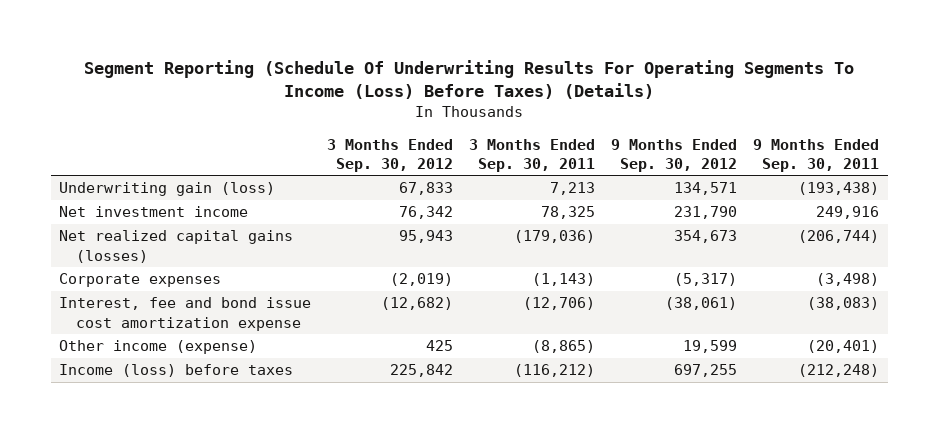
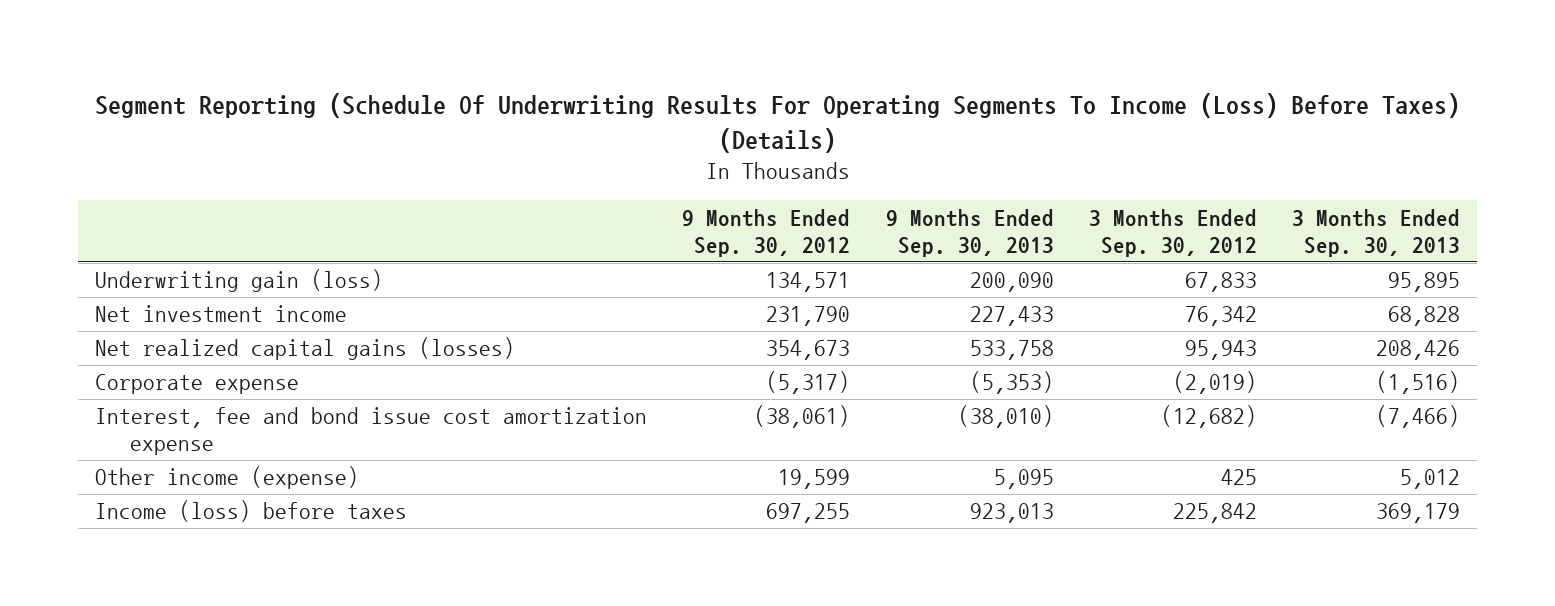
[469,138,596,172] 3 Months Ended Sep. 30, 2011 -> none
[753,138,880,172] 9 Months Ended Sep. 30, 2011 -> none
none -> [885,208,1054,257] 9 Months Ended Sep. 30, 2013
none -> [1291,208,1460,257] 3 Months Ended Sep. 30, 2013
[58,273,221,288] Corporate expenses -> [95,374,300,395] Corporate expense

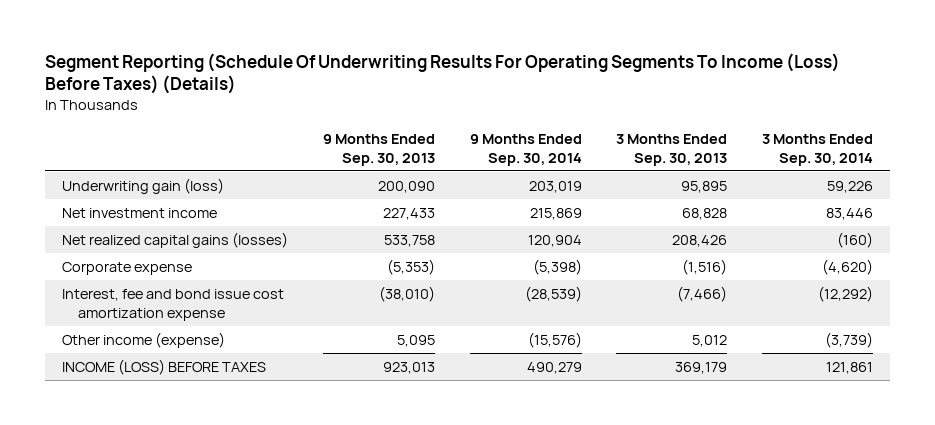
[682,208,851,257] 9 Months Ended Sep. 30, 2012 -> none
[1088,208,1257,257] 3 Months Ended Sep. 30, 2012 -> none
none -> [469,133,582,166] 9 Months Ended Sep. 30, 2014
none -> [761,133,873,166] 3 Months Ended Sep. 30, 2014
[95,500,408,523] Income (loss) before taxes -> [62,358,267,375] INCOME (LOSS) BEFORE TAXES

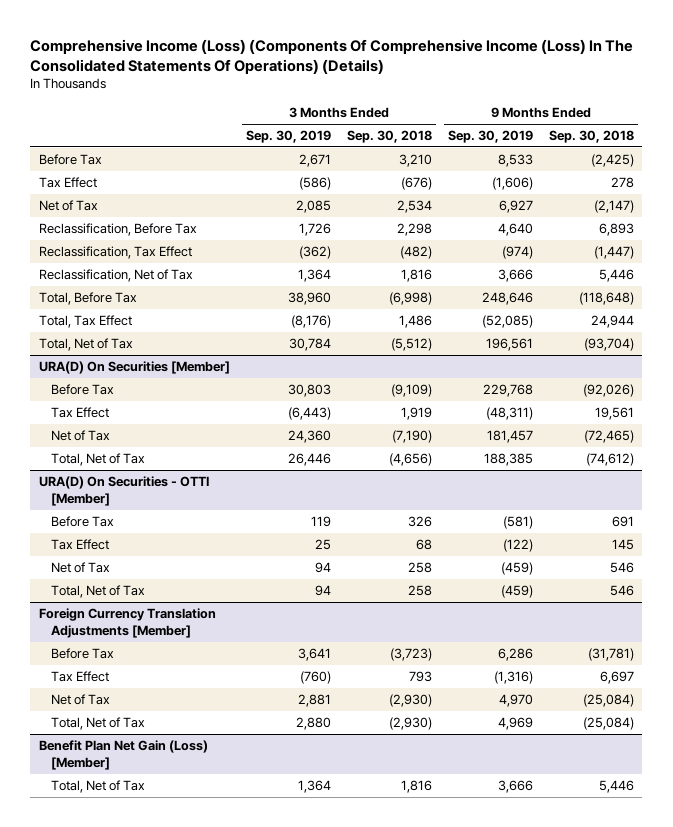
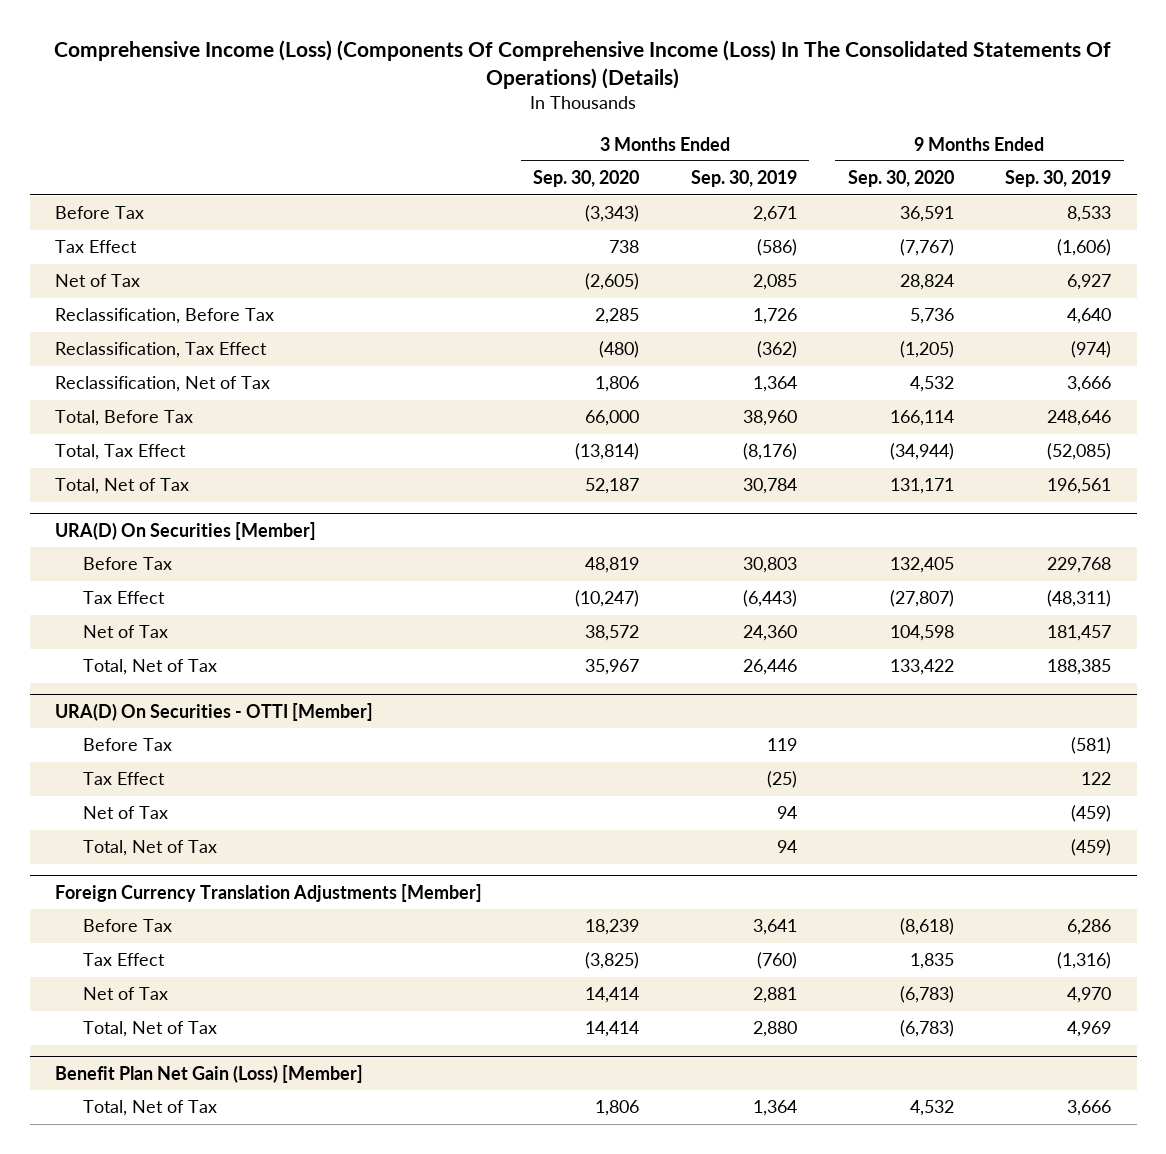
[346,130,432,144] Sep. 30, 2018 -> none
[549,130,635,144] Sep. 30, 2018 -> none
none -> [533,170,640,188] Sep. 30, 2020
none -> [847,170,954,188] Sep. 30, 2020
[314,539,331,551] 25 -> [766,771,797,789] (25)
[503,539,534,553] (122) -> [1080,772,1111,786] 122

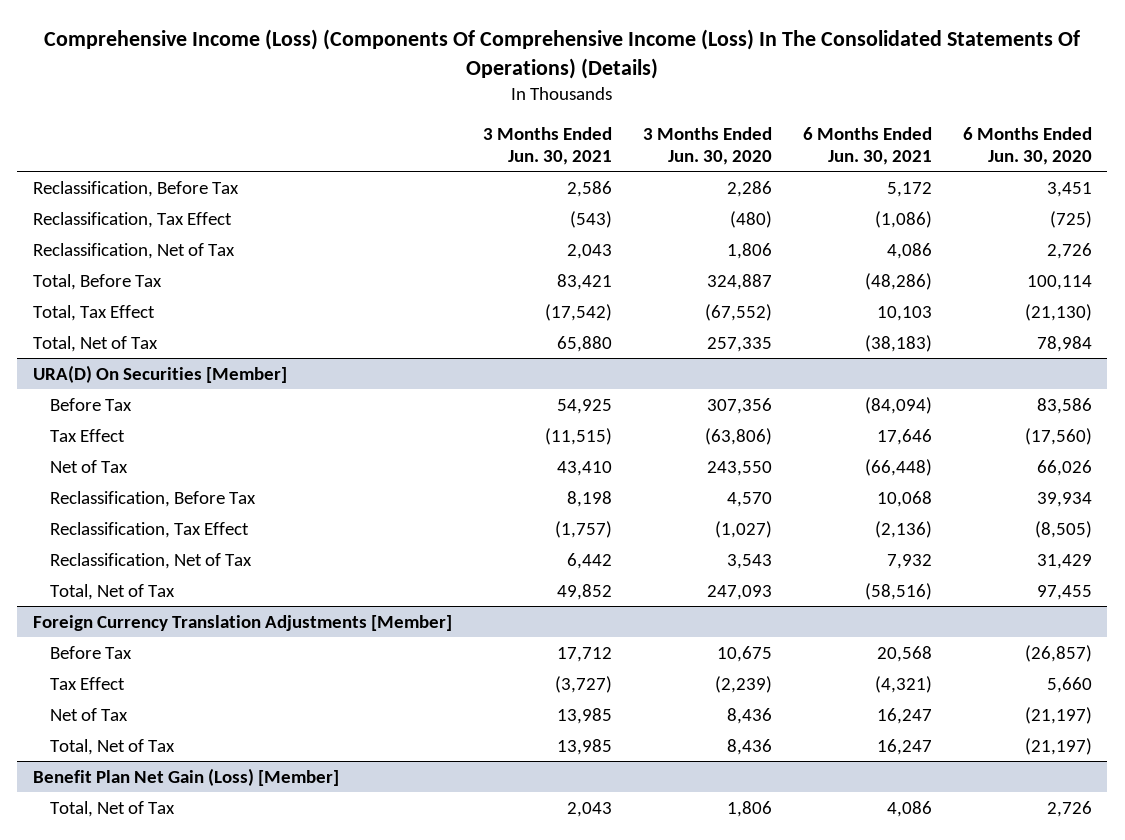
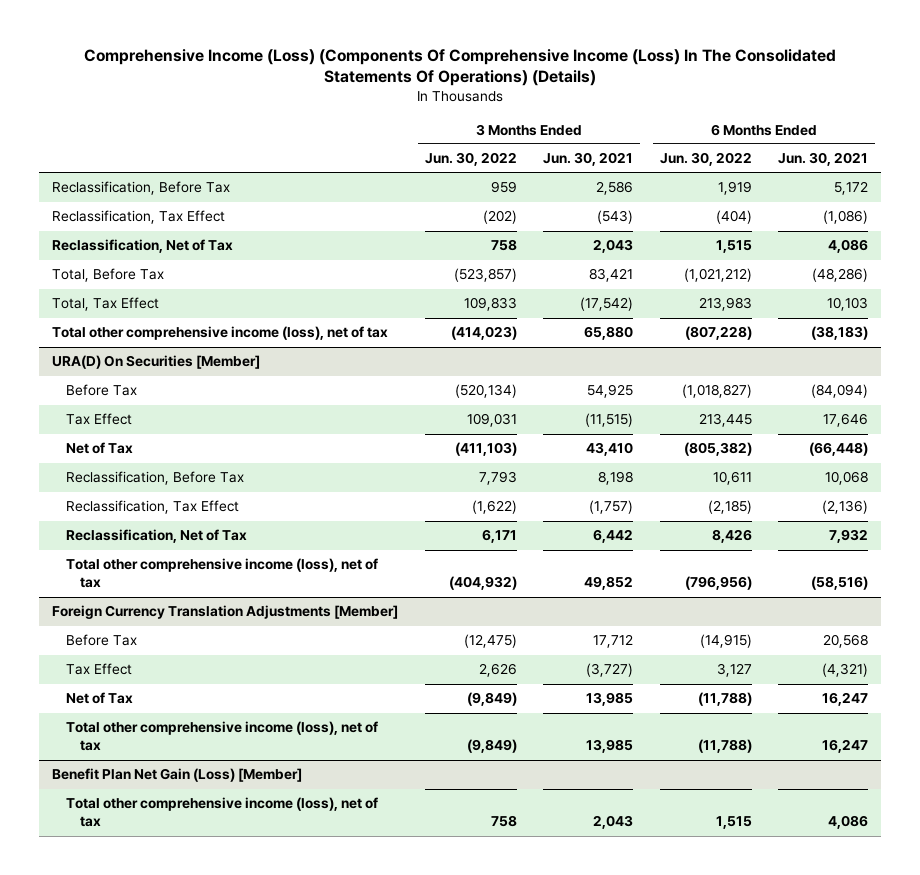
[642,127,772,165] 3 Months Ended Jun. 30, 2020 -> none
[962,127,1092,165] 6 Months Ended Jun. 30, 2020 -> none
none -> [424,152,517,167] Jun. 30, 2022
none -> [659,152,752,167] Jun. 30, 2022
[32,335,158,352] Total, Net of Tax -> [51,326,388,341] Total other comprehensive income (loss), net of tax
[49,583,175,600] Total, Net of Tax -> [66,558,379,589] Total other comprehensive income (loss), net of tax
[49,738,175,755] Total, Net of Tax -> [66,721,379,752] Total other comprehensive income (loss), net of tax
[49,800,175,817] Total, Net of Tax -> [66,797,379,828] Total other comprehensive income (loss), net of tax

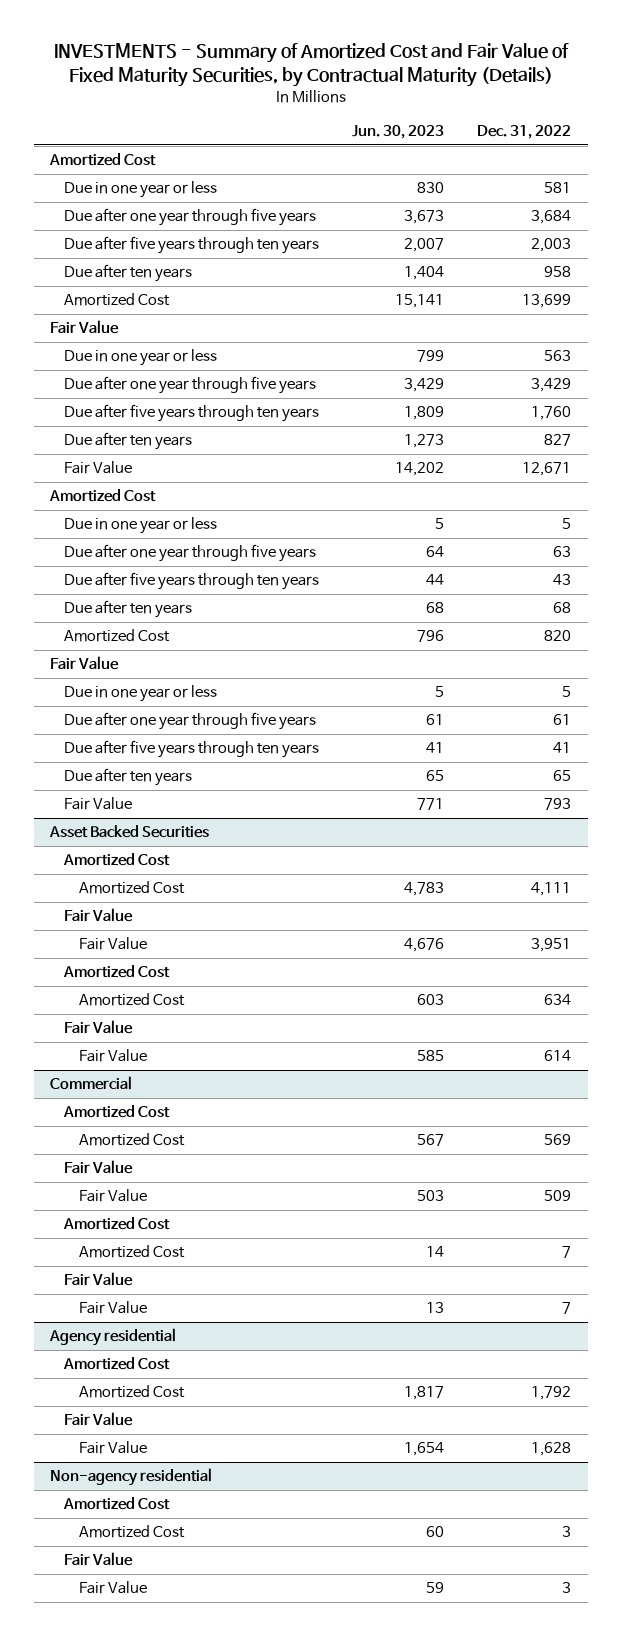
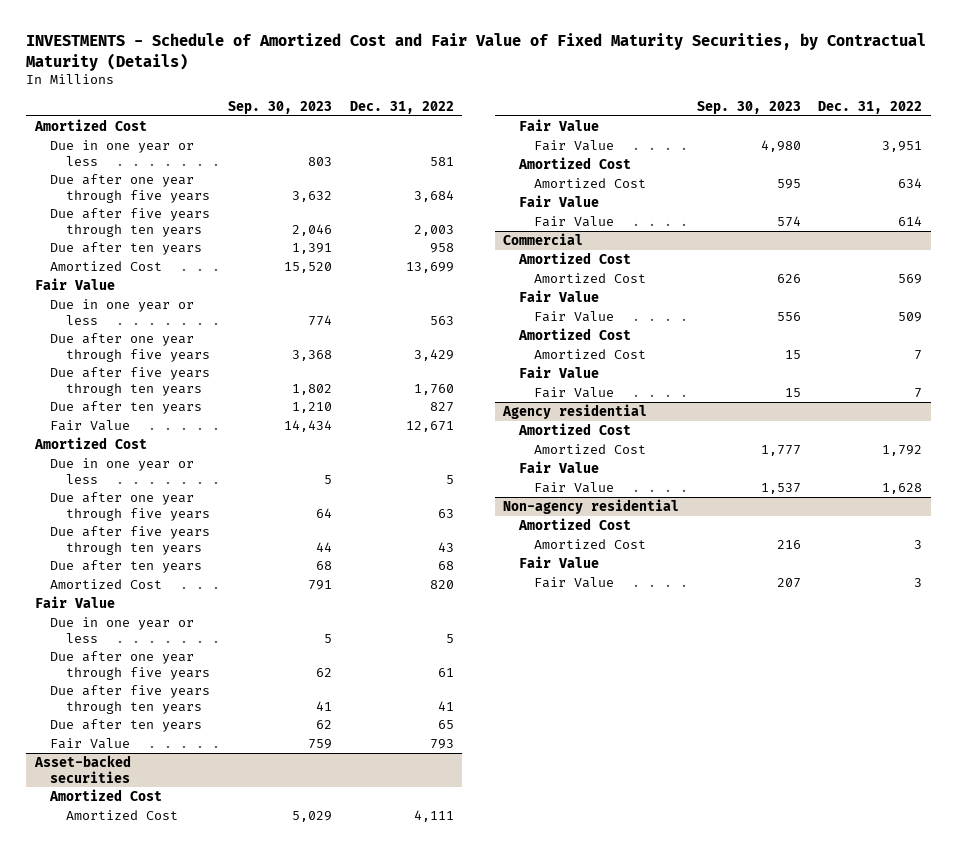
[53,43,569,88] INVESTMENTS - Summary of Amortized Cost and Fair Value of Fixed Maturity Securities, by Contractual Maturity (Details) -> [26,33,927,71] INVESTMENTS - Schedule of Amortized Cost and Fair Value of Fixed Maturity Securities, by Contractual Maturity (Details)
[352,125,445,140] Jun. 30, 2023 -> none
none -> [228,100,333,114] Sep. 30, 2023
[49,825,210,839] Asset Backed Securities -> [34,754,132,783] Asset-backed securities

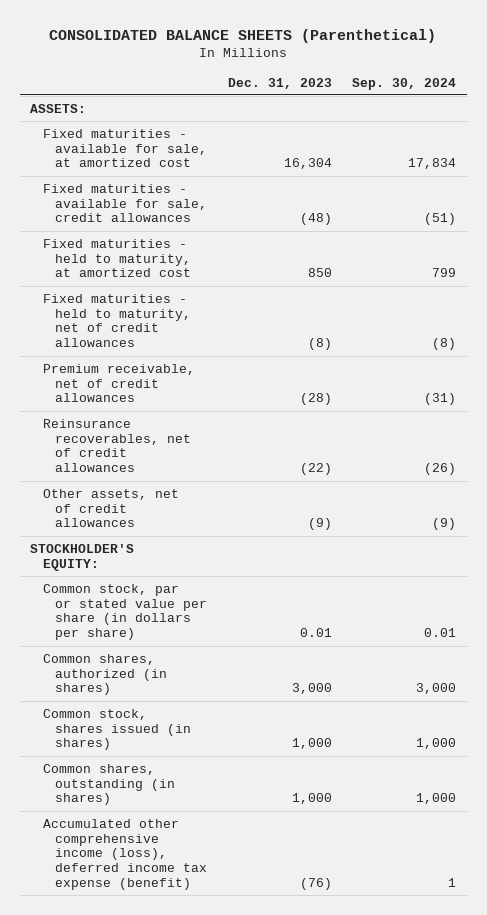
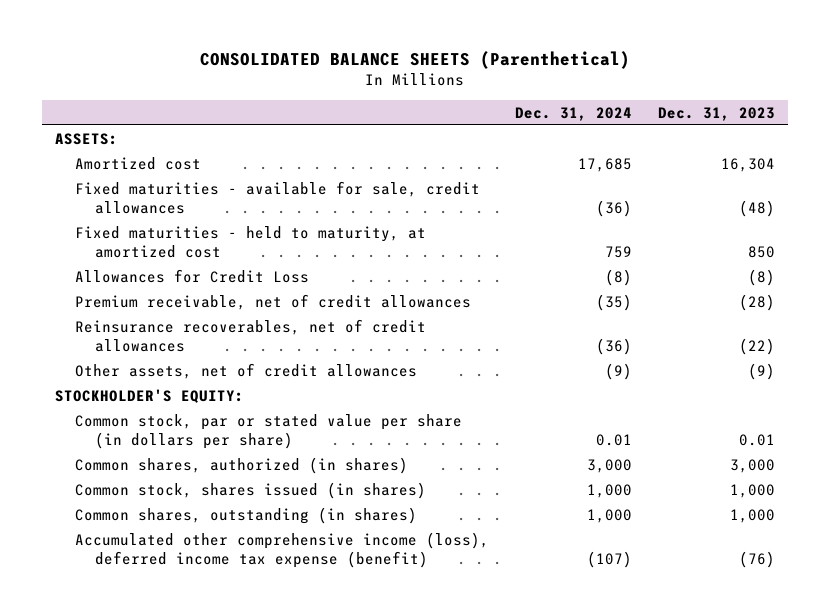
[352,77,457,90] Sep. 30, 2024 -> none
none -> [515,106,633,121] Dec. 31, 2024
[42,128,207,168] Fixed maturities - available for sale, at amortized cost -> [74,156,201,170] Amortized cost
[42,293,191,348] Fixed maturities - held to maturity, net of credit allowances -> [74,268,309,283] Allowances for Credit Loss

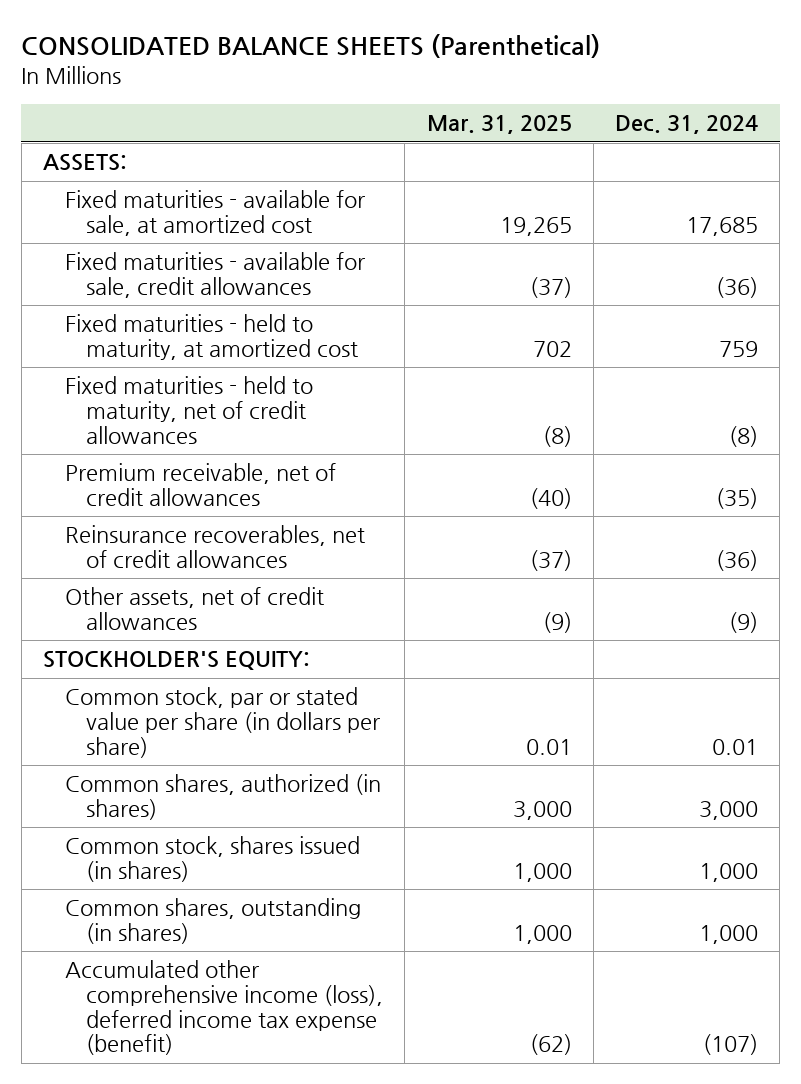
[658,106,776,121] Dec. 31, 2023 -> none
none -> [426,115,572,135] Mar. 31, 2025
[74,156,201,170] Amortized cost -> [64,190,365,236] Fixed maturities - available for sale, at amortized cost
[74,268,309,283] Allowances for Credit Loss -> [64,376,313,444] Fixed maturities - held to maturity, net of credit allowances

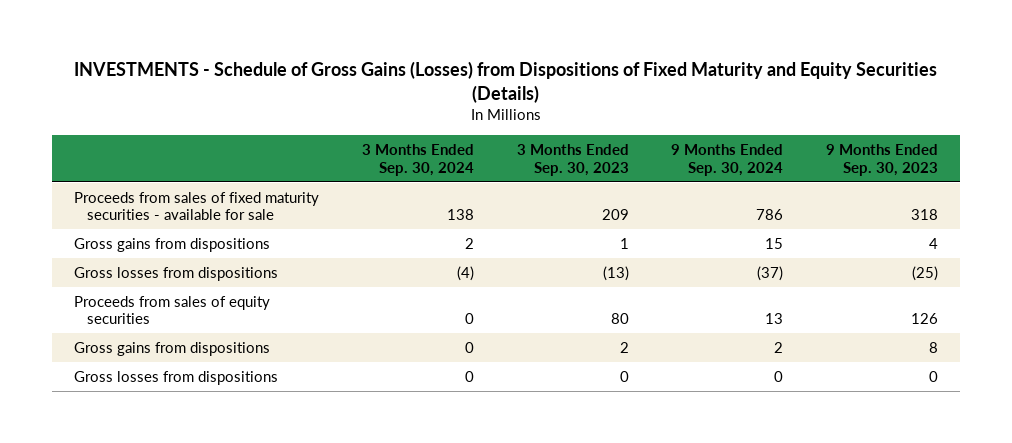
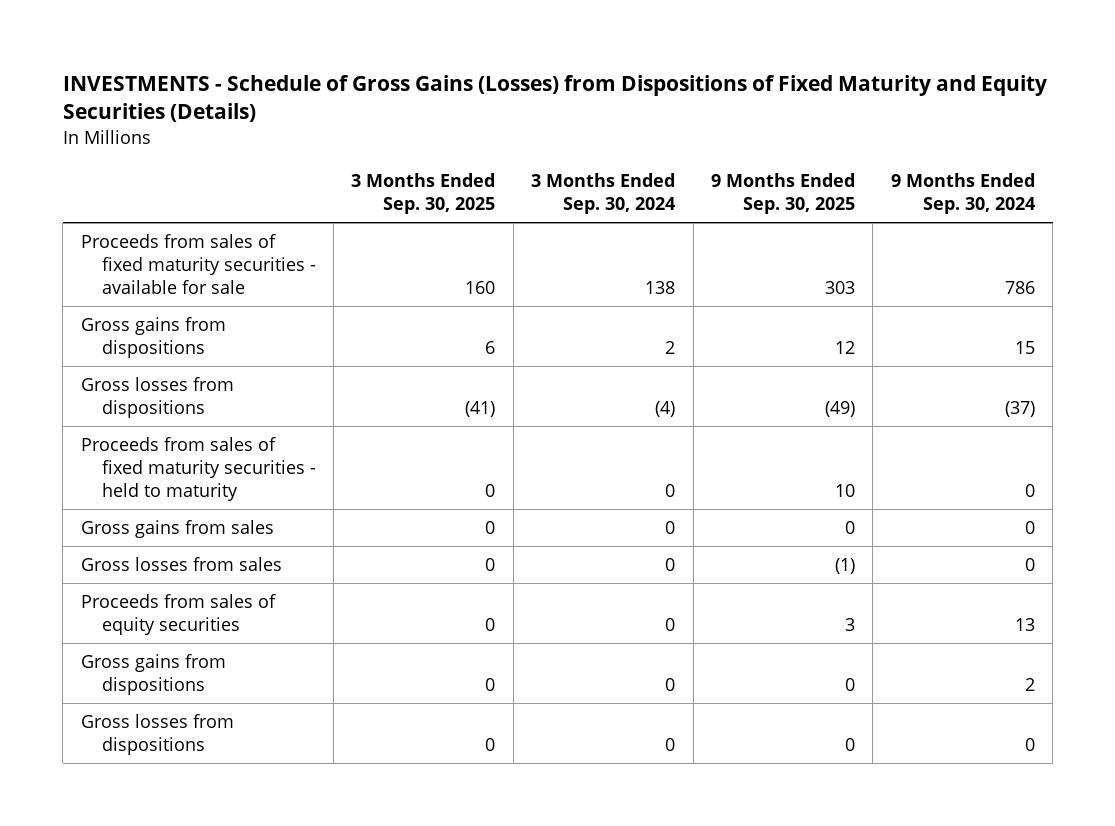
[516,144,629,176] 3 Months Ended Sep. 30, 2023 -> none
[826,144,939,176] 9 Months Ended Sep. 30, 2023 -> none
none -> [351,173,496,215] 3 Months Ended Sep. 30, 2025
none -> [710,173,855,215] 9 Months Ended Sep. 30, 2025
none -> [80,436,316,502] Proceeds from sales of fixed maturity securities - held to maturity
none -> [80,519,274,538] Gross gains from sales
none -> [80,556,282,571] Gross losses from sales

